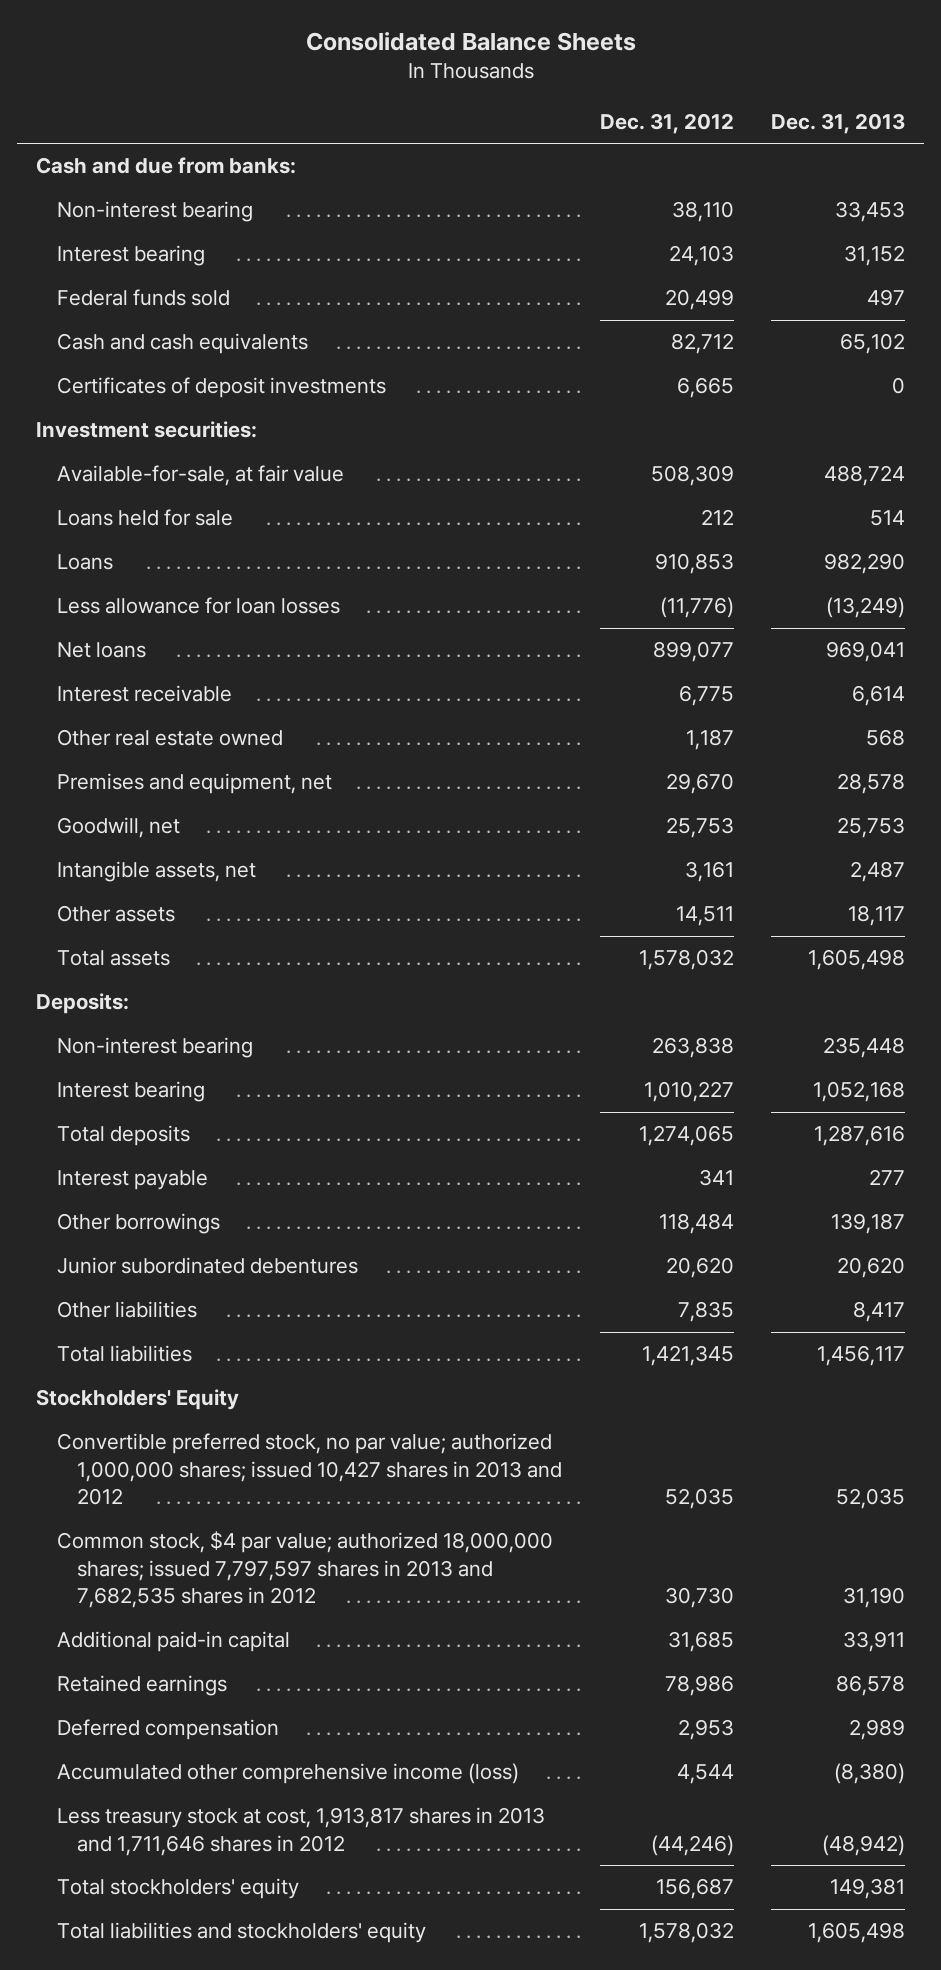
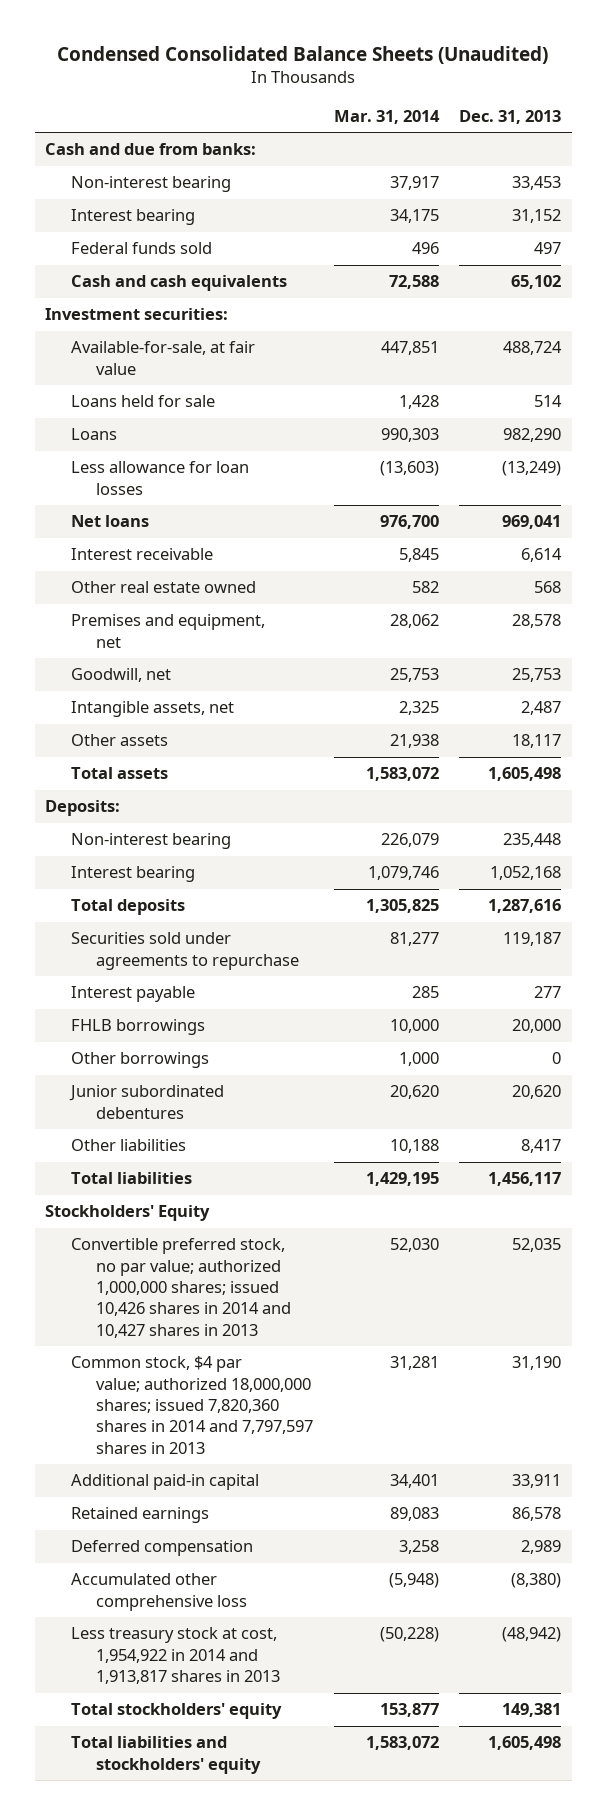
[305,31,636,51] Consolidated Balance Sheets -> [57,45,549,64] Condensed Consolidated Balance Sheets (Unaudited)
[599,112,734,134] Dec. 31, 2012 -> none
none -> [333,109,440,124] Mar. 31, 2014
[56,377,386,399] Certificates of deposit investments -> none
none -> [70,932,300,970] Securities sold under agreements to repurchase
none -> [70,1019,205,1036] FHLB borrowings
[831,1213,906,1235] 139,187 -> [552,1052,562,1065] 0
[56,1433,563,1506] Convertible preferred stock, no par value; authorized 1,000,000 shares; issued 10,427 shares in 2013 and 2012 -> [70,1238,292,1338] Convertible preferred stock, no par value; authorized 1,000,000 shares; issued 10,426 shares in 2014 and 10,427 shares in 2013
[56,1531,553,1609] Common stock, $4 par value; authorized 18,000,000 shares; issued 7,797,597 shares in 2013 and 7,682,535 shares in 2012 -> [70,1356,314,1454] Common stock, $4 par value; authorized 18,000,000 shares; issued 7,820,360 shares in 2014 and 7,797,597 shares in 2013
[56,1763,519,1785] Accumulated other comprehensive income (loss) -> [70,1573,248,1611] Accumulated other comprehensive loss
[56,1807,545,1856] Less treasury stock at cost, 1,913,817 shares in 2013 and 1,711,646 shares in 2012 -> [70,1627,281,1685] Less treasury stock at cost, 1,954,922 in 2014 and 1,913,817 shares in 2013

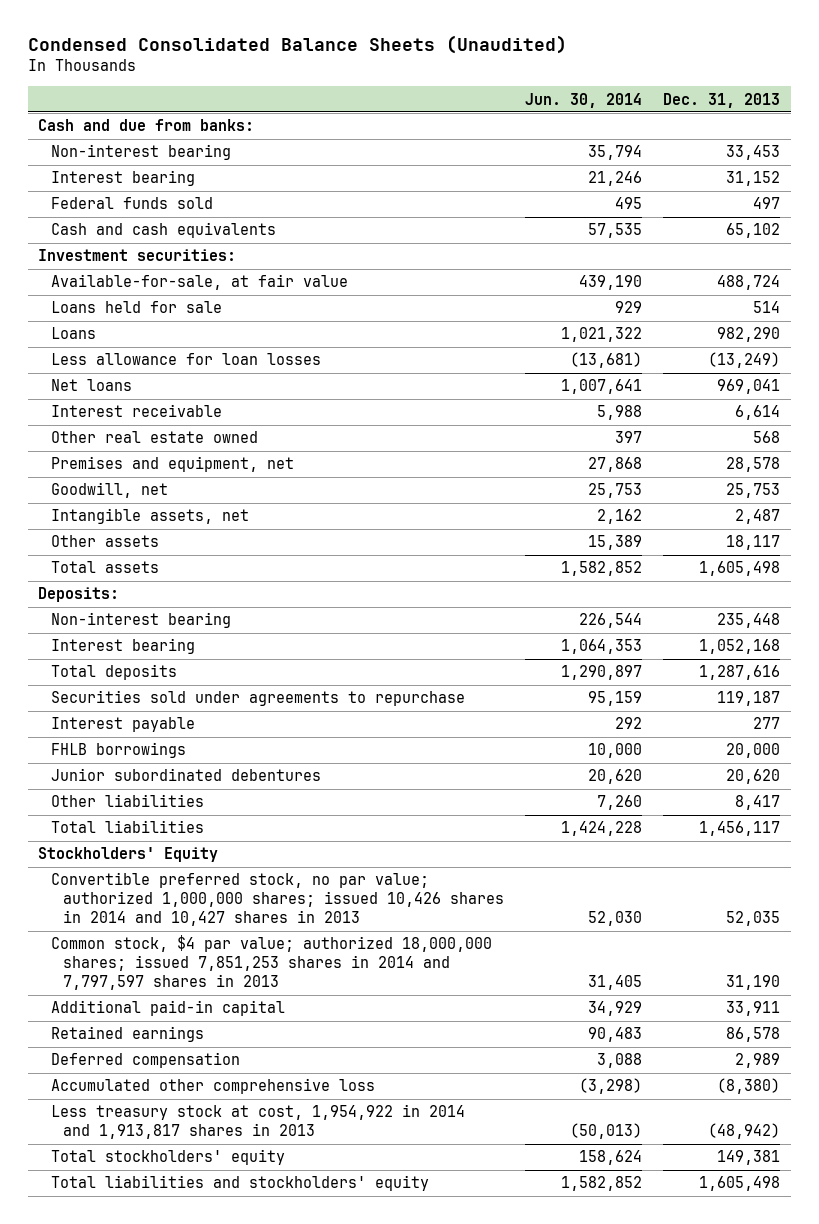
[333,109,440,124] Mar. 31, 2014 -> none
none -> [525,92,643,108] Jun. 30, 2014
[70,1052,209,1069] Other borrowings -> none
[70,1356,314,1454] Common stock, $4 par value; authorized 18,000,000 shares; issued 7,820,360 shares in 2014 and 7,797,597 shares in 2013 -> [50,935,492,991] Common stock, $4 par value; authorized 18,000,000 shares; issued 7,851,253 shares in 2014 and 7,797,597 shares in 2013

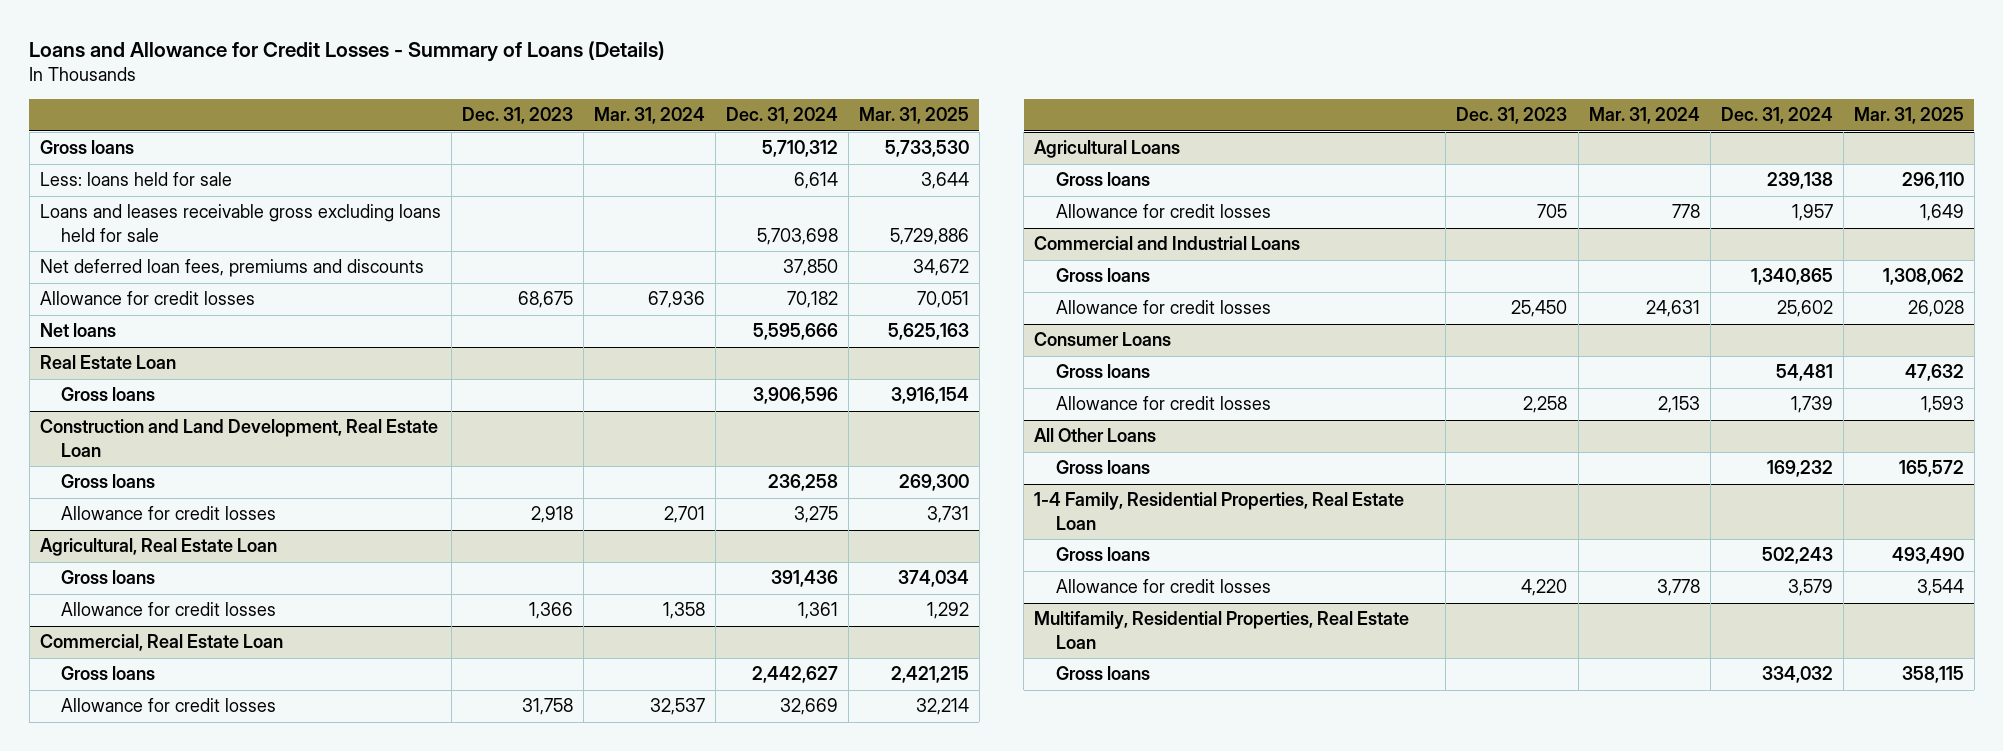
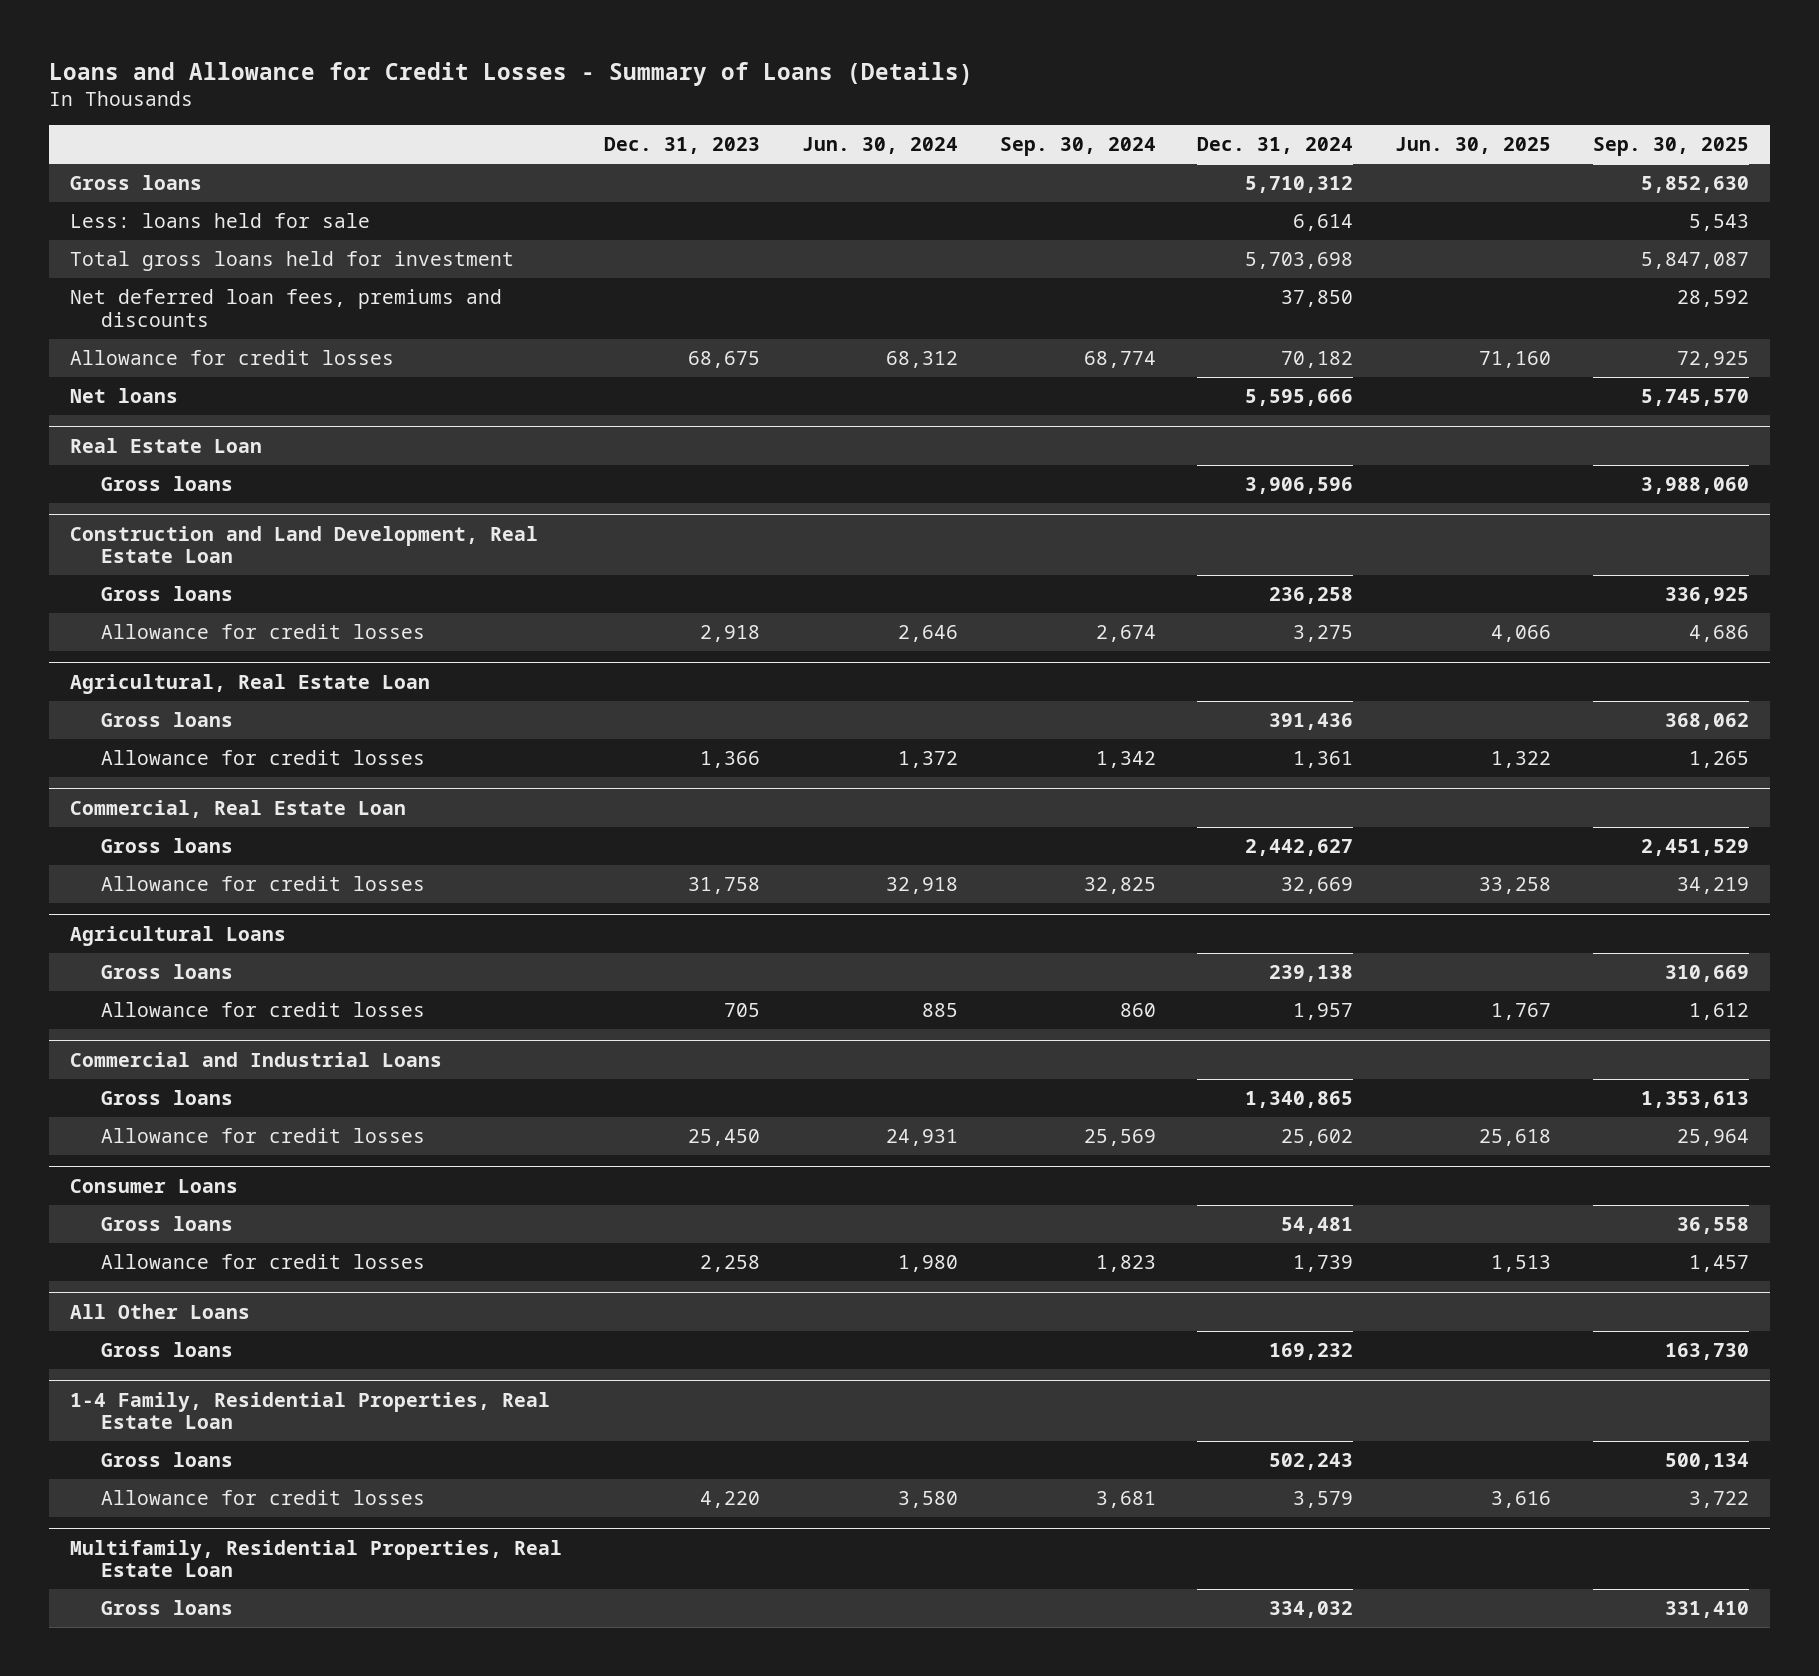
[593,107,705,125] Mar. 31, 2024 -> none
[858,107,969,125] Mar. 31, 2025 -> none
none -> [801,137,958,155] Jun. 30, 2024
none -> [999,137,1156,157] Sep. 30, 2024
none -> [1395,137,1552,155] Jun. 30, 2025
none -> [1593,137,1750,157] Sep. 30, 2025
[39,204,441,242] Loans and leases receivable gross excluding loans held for sale -> [70,251,515,272] Total gross loans held for investment

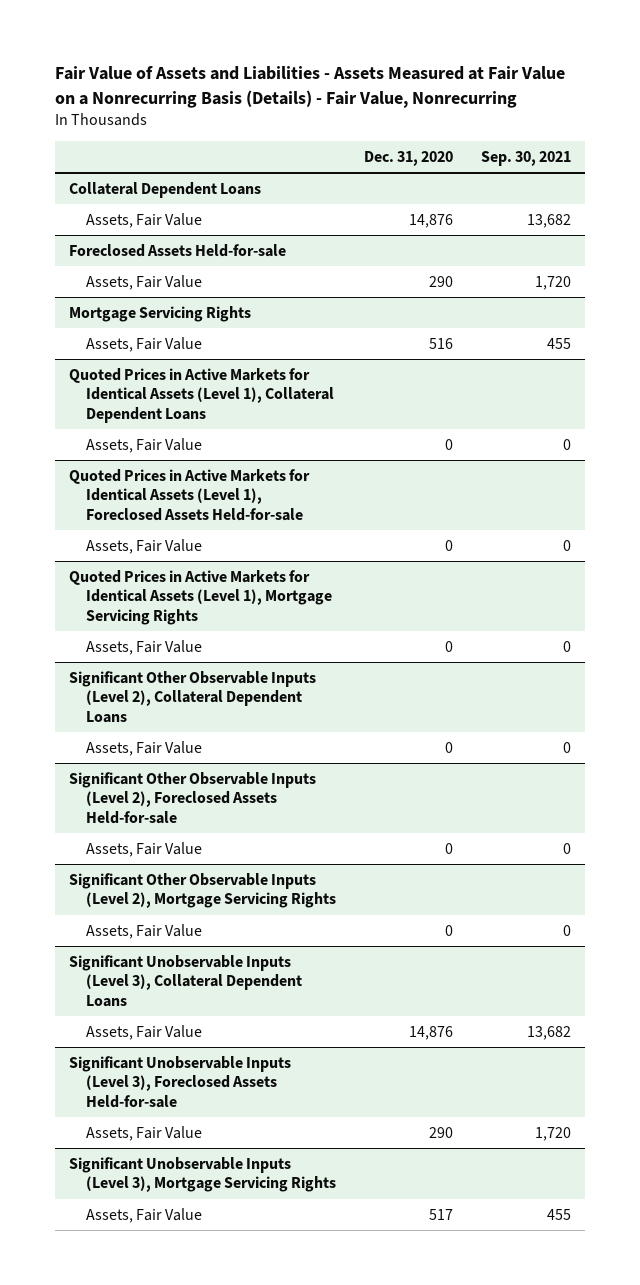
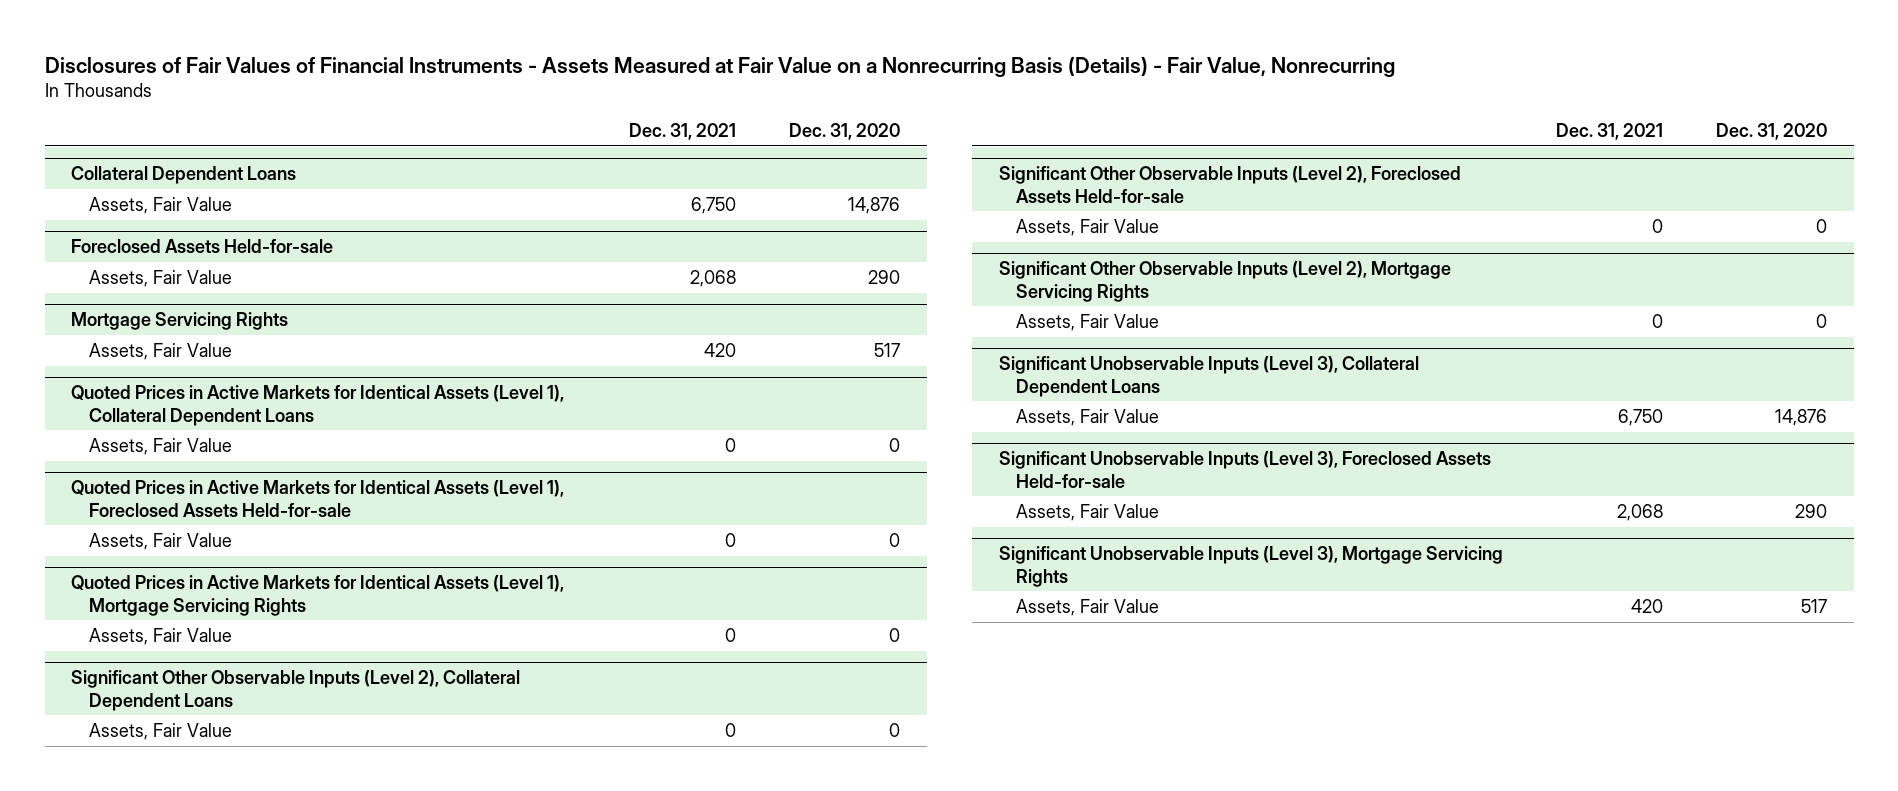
[54,66,565,108] Fair Value of Assets and Liabilities - Assets Measured at Fair Value on a Nonrecurring Basis (Details) - Fair Value, Nonrecurring -> [44,55,1395,77] Disclosures of Fair Values of Financial Instruments - Assets Measured at Fair Value on a Nonrecurring Basis (Details) - Fair Value, Nonrecurring
[481,150,572,166] Sep. 30, 2021 -> none
none -> [628,123,736,141] Dec. 31, 2021
[429,337,454,349] 516 -> [873,342,900,357] 517

